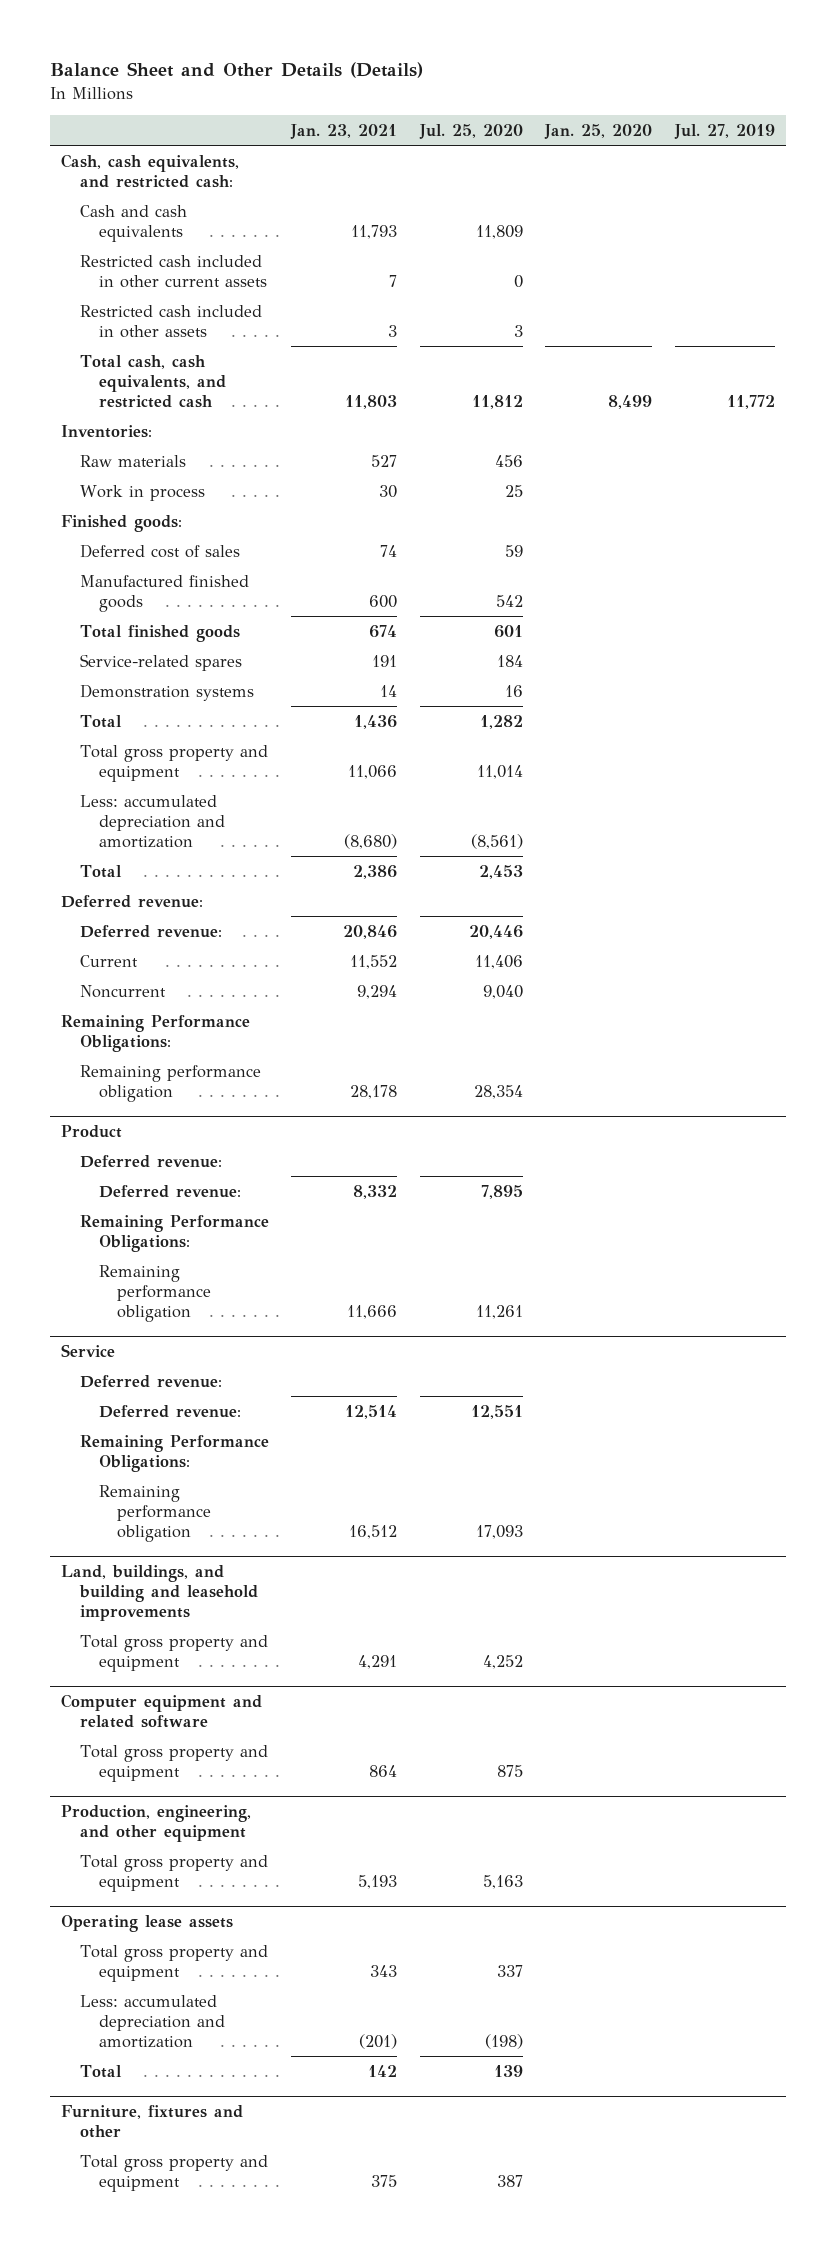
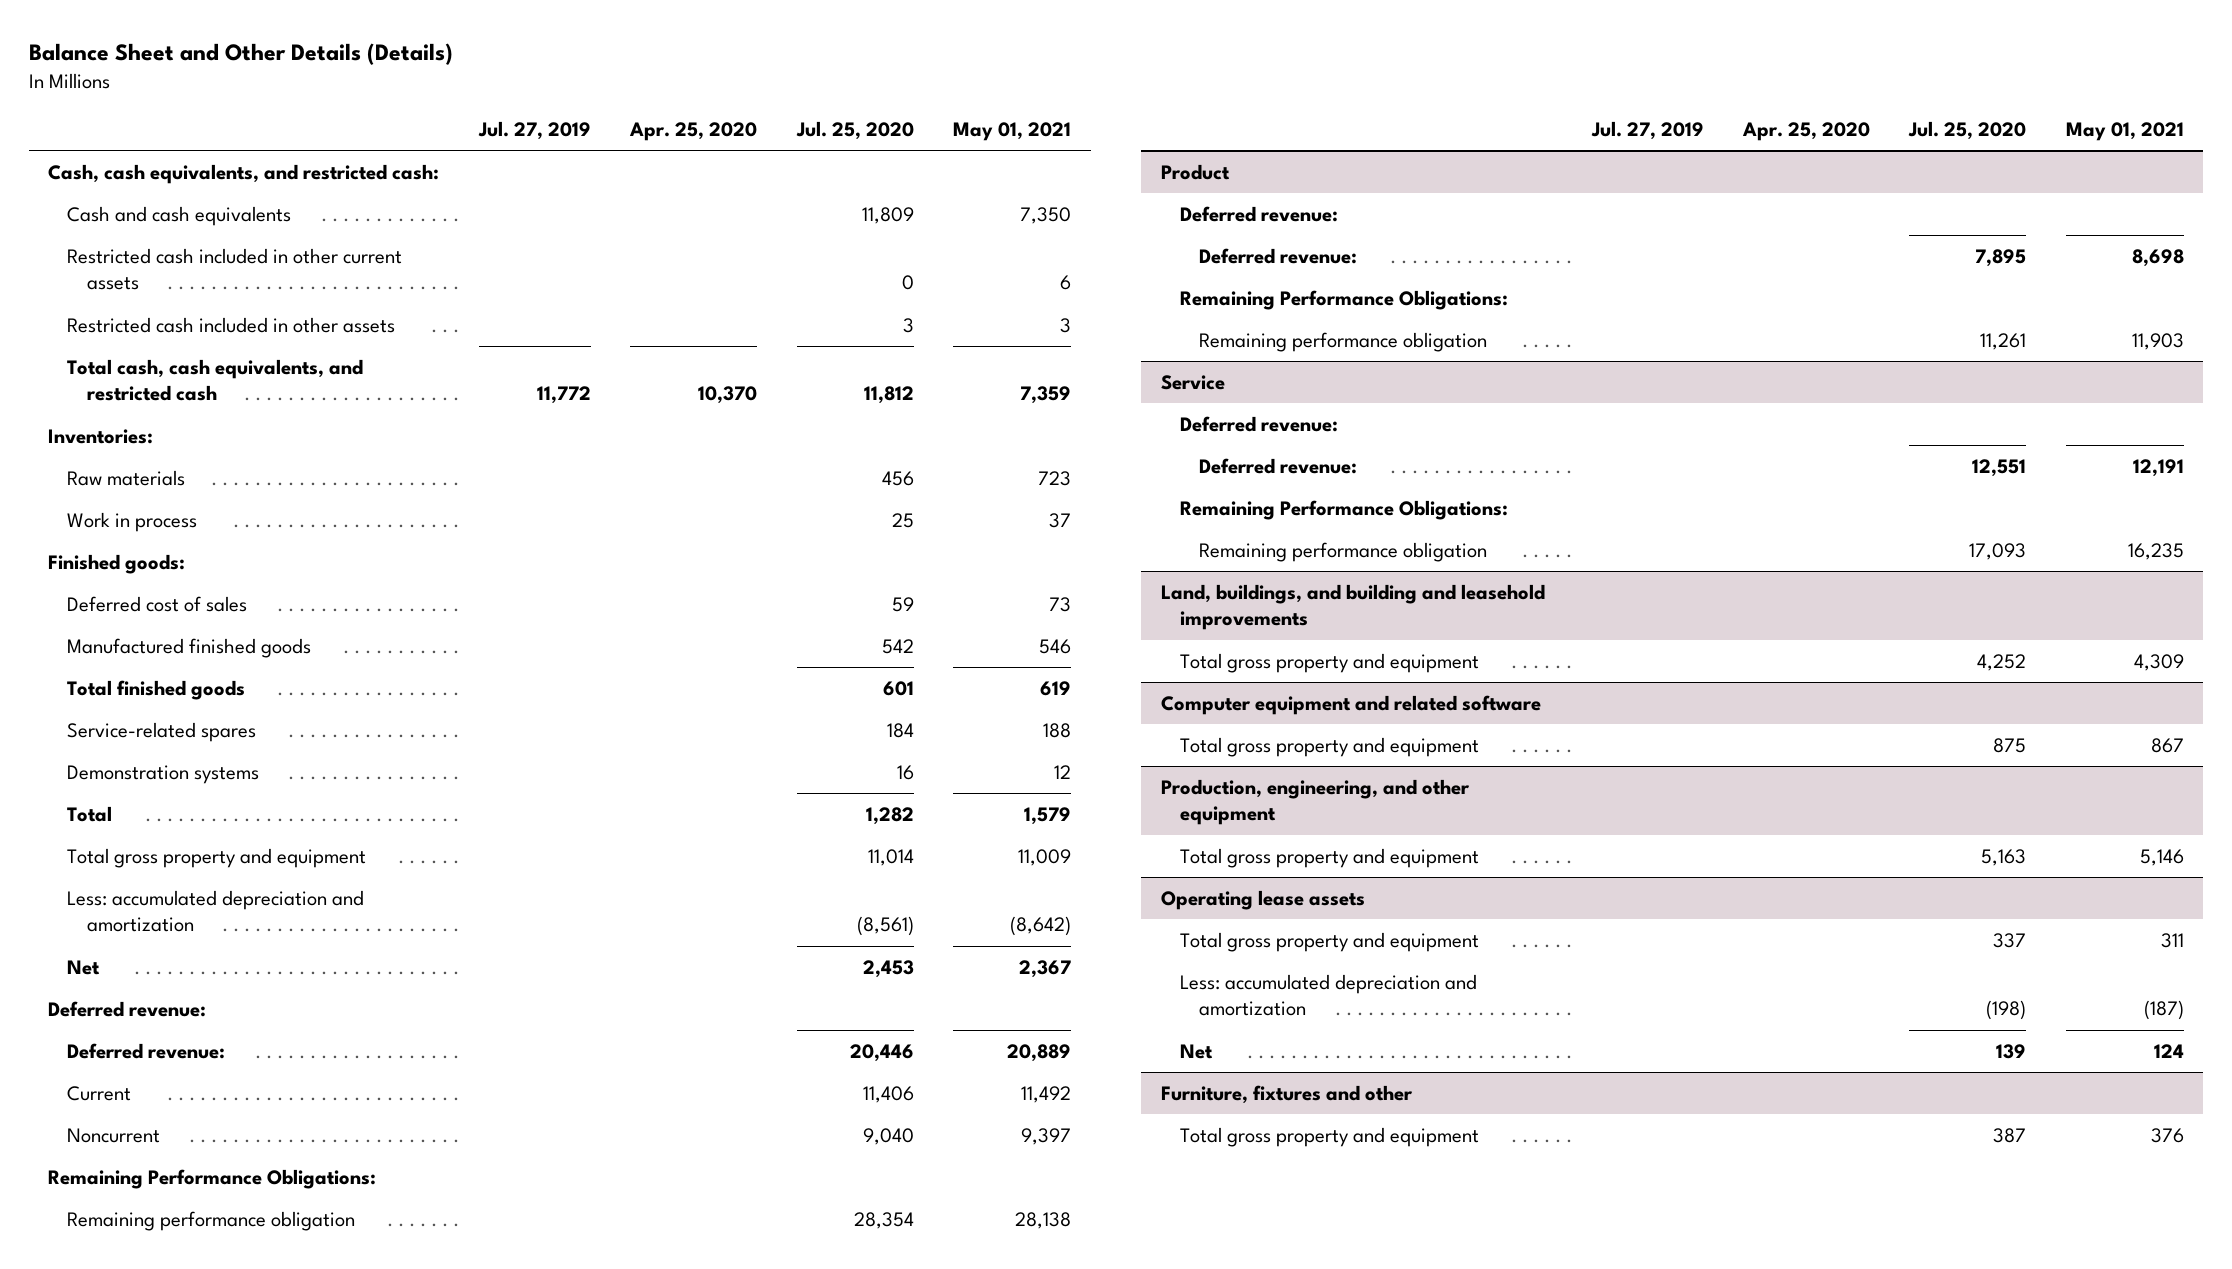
[290,124,398,140] Jan. 23, 2021 -> none
[544,124,653,140] Jan. 25, 2020 -> none
none -> [629,121,758,141] Apr. 25, 2020
none -> [952,121,1071,141] May 01, 2021
[80,864,123,878] Total -> [67,959,101,975] Net
[80,2064,123,2078] Total -> [1180,1043,1214,1059] Net

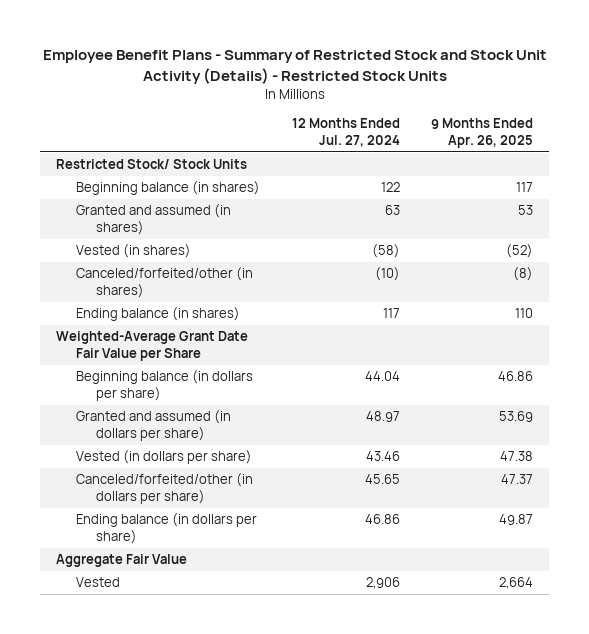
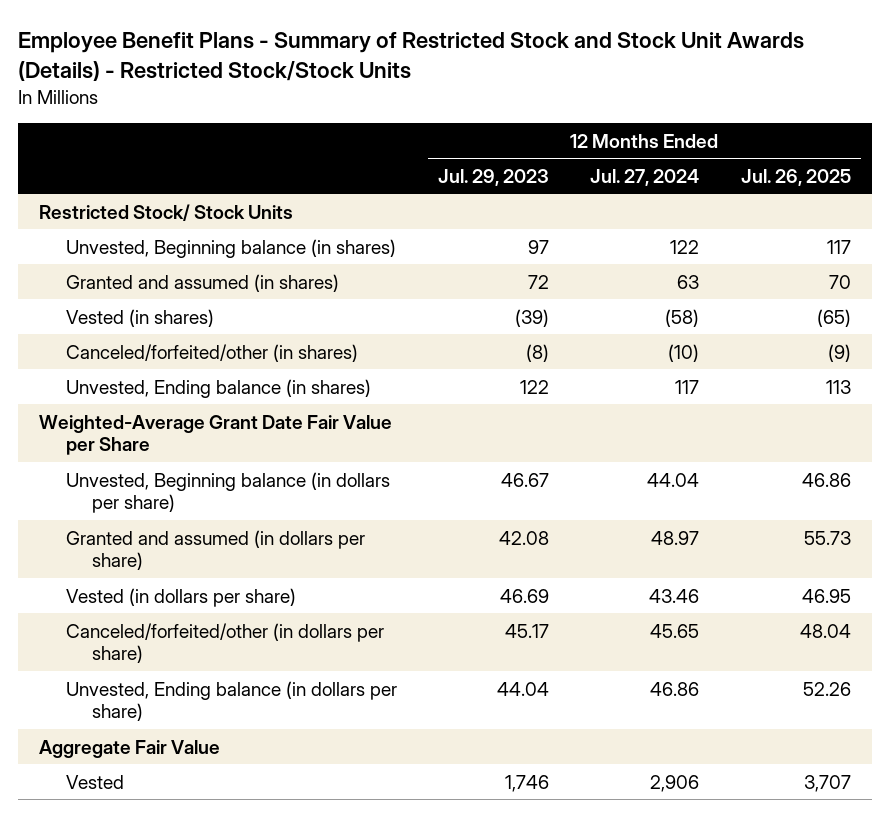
[42,50,547,85] Employee Benefit Plans - Summary of Restricted Stock and Stock Unit Activity (Details) - Restricted Stock Units -> [18,32,805,81] Employee Benefit Plans - Summary of Restricted Stock and Stock Unit Awards (Details) - Restricted Stock/Stock Units
[431,118,534,149] 9 Months Ended Apr. 26, 2025 -> none
none -> [438,168,550,186] Jul. 29, 2023
none -> [740,168,851,186] Jul. 26, 2025
[75,181,260,196] Beginning balance (in shares) -> [65,238,396,258] Unvested, Beginning balance (in shares)
[75,307,240,322] Ending balance (in shares) -> [65,378,371,398] Unvested, Ending balance (in shares)
[75,370,253,402] Beginning balance (in dollars per share) -> [65,471,390,514] Unvested, Beginning balance (in dollars per share)
[75,513,257,545] Ending balance (in dollars per share) -> [65,680,397,722] Unvested, Ending balance (in dollars per share)

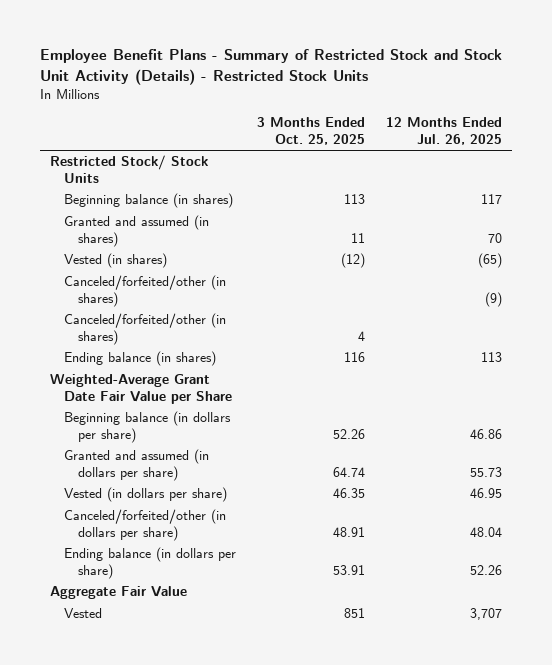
[18,32,805,81] Employee Benefit Plans - Summary of Restricted Stock and Stock Unit Awards (Details) - Restricted Stock/Stock Units -> [39,49,502,85] Employee Benefit Plans - Summary of Restricted Stock and Stock Unit Activity (Details) - Restricted Stock Units
[438,168,550,186] Jul. 29, 2023 -> none
[590,168,700,186] Jul. 27, 2024 -> none
none -> [256,117,365,146] 3 Months Ended Oct. 25, 2025
[65,238,396,258] Unvested, Beginning balance (in shares) -> [64,193,234,209] Beginning balance (in shares)
none -> [64,313,227,346] Canceled/forfeited/other (in shares)
[65,378,371,398] Unvested, Ending balance (in shares) -> [64,351,217,367] Ending balance (in shares)
[65,471,390,514] Unvested, Beginning balance (in dollars per share) -> [64,411,232,444] Beginning balance (in dollars per share)
[65,680,397,722] Unvested, Ending balance (in dollars per share) -> [64,547,237,580] Ending balance (in dollars per share)

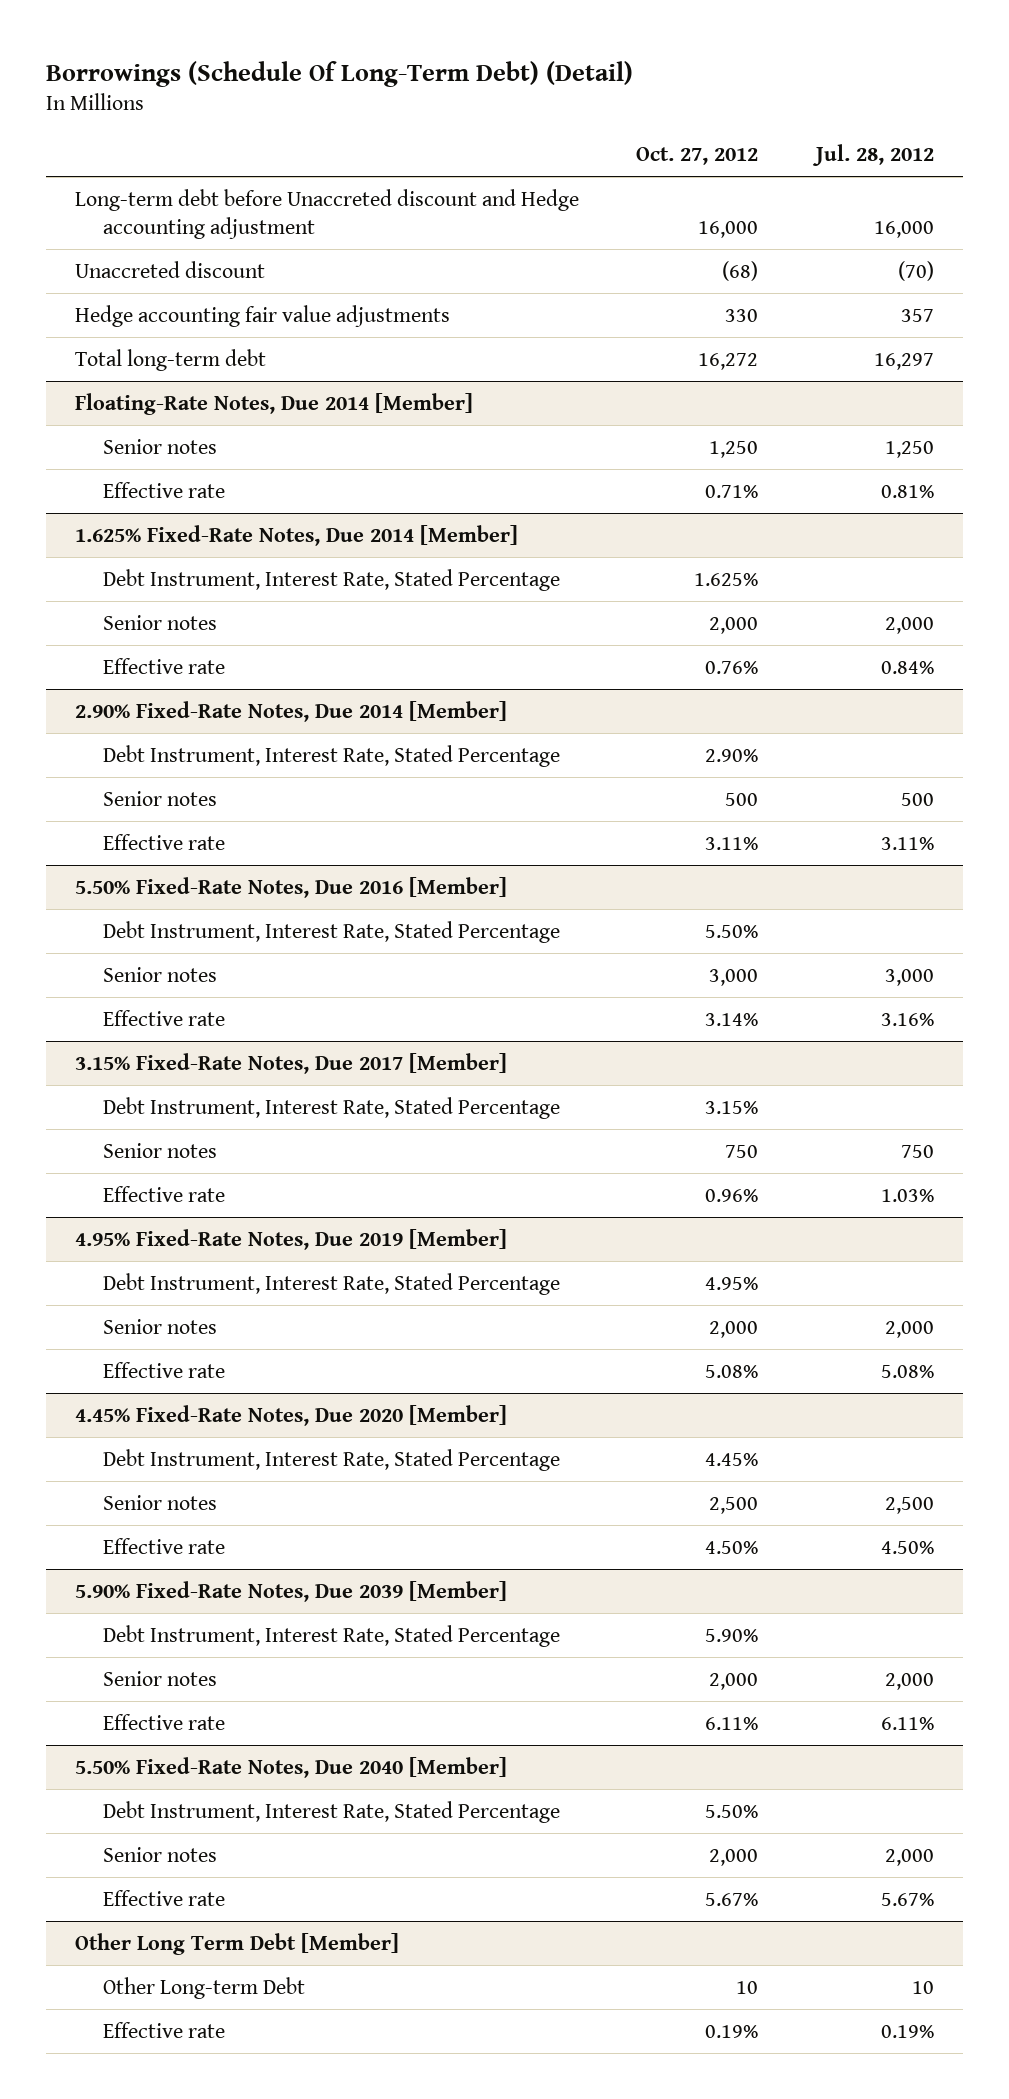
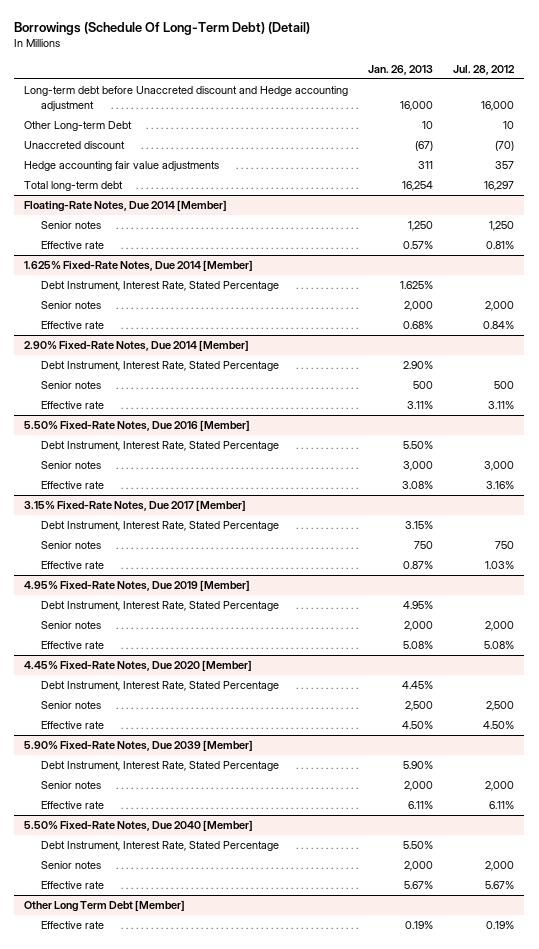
[636,147,759,166] Oct. 27, 2012 -> none
none -> [368,64,434,75] Jan. 26, 2013
none -> [24,121,133,132] Other Long-term Debt
[103,1976,306,1999] Other Long-term Debt -> none

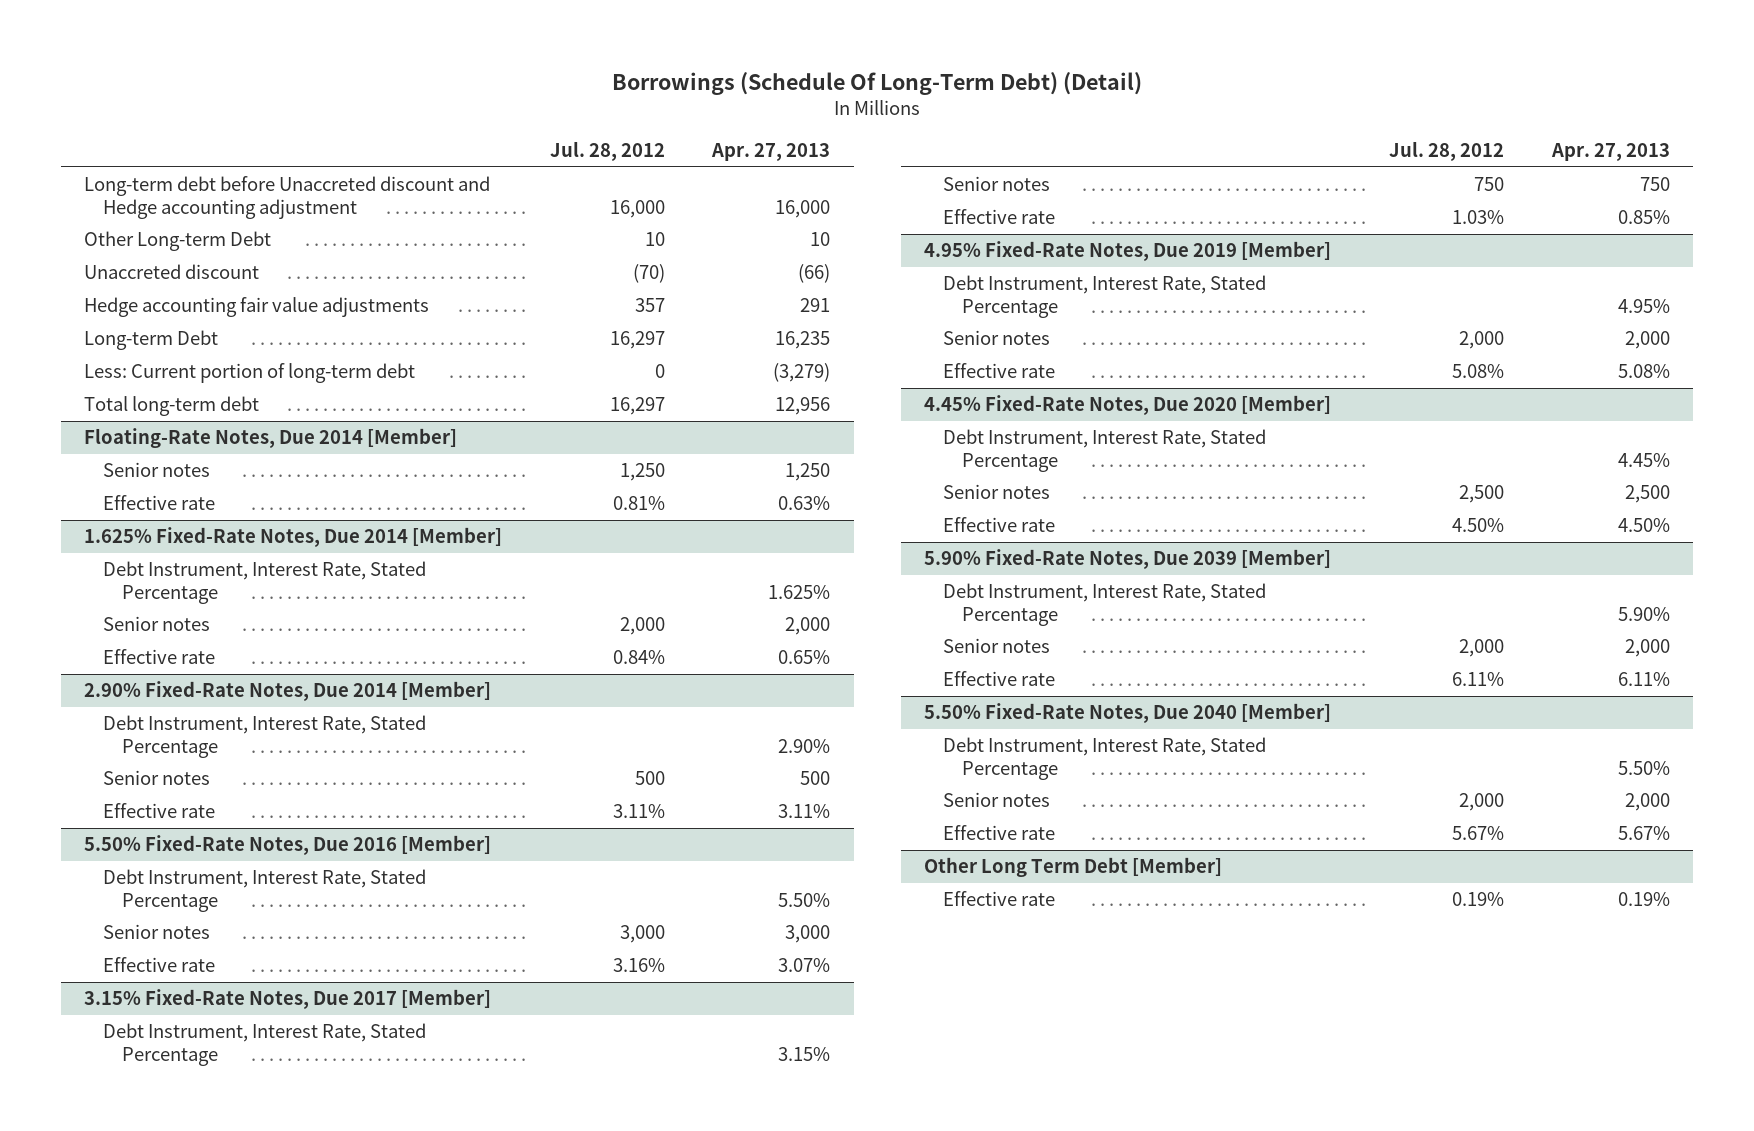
[368,64,434,75] Jan. 26, 2013 -> none
none -> [711,143,831,162] Apr. 27, 2013
none -> [84,330,219,351] Long-term Debt
none -> [84,363,416,384] Less: Current portion of long-term debt

